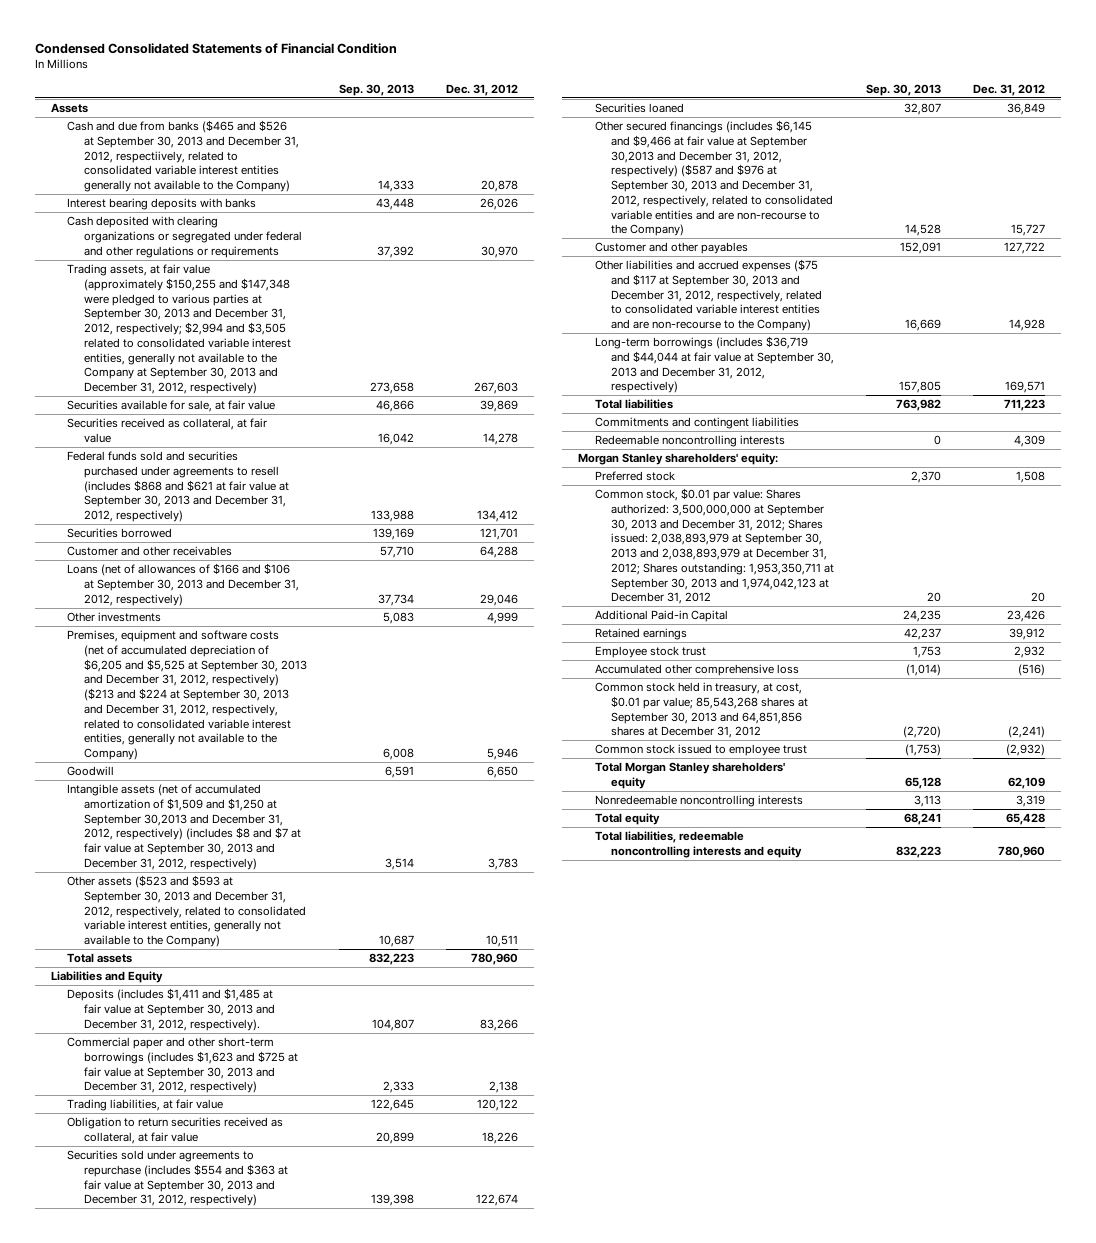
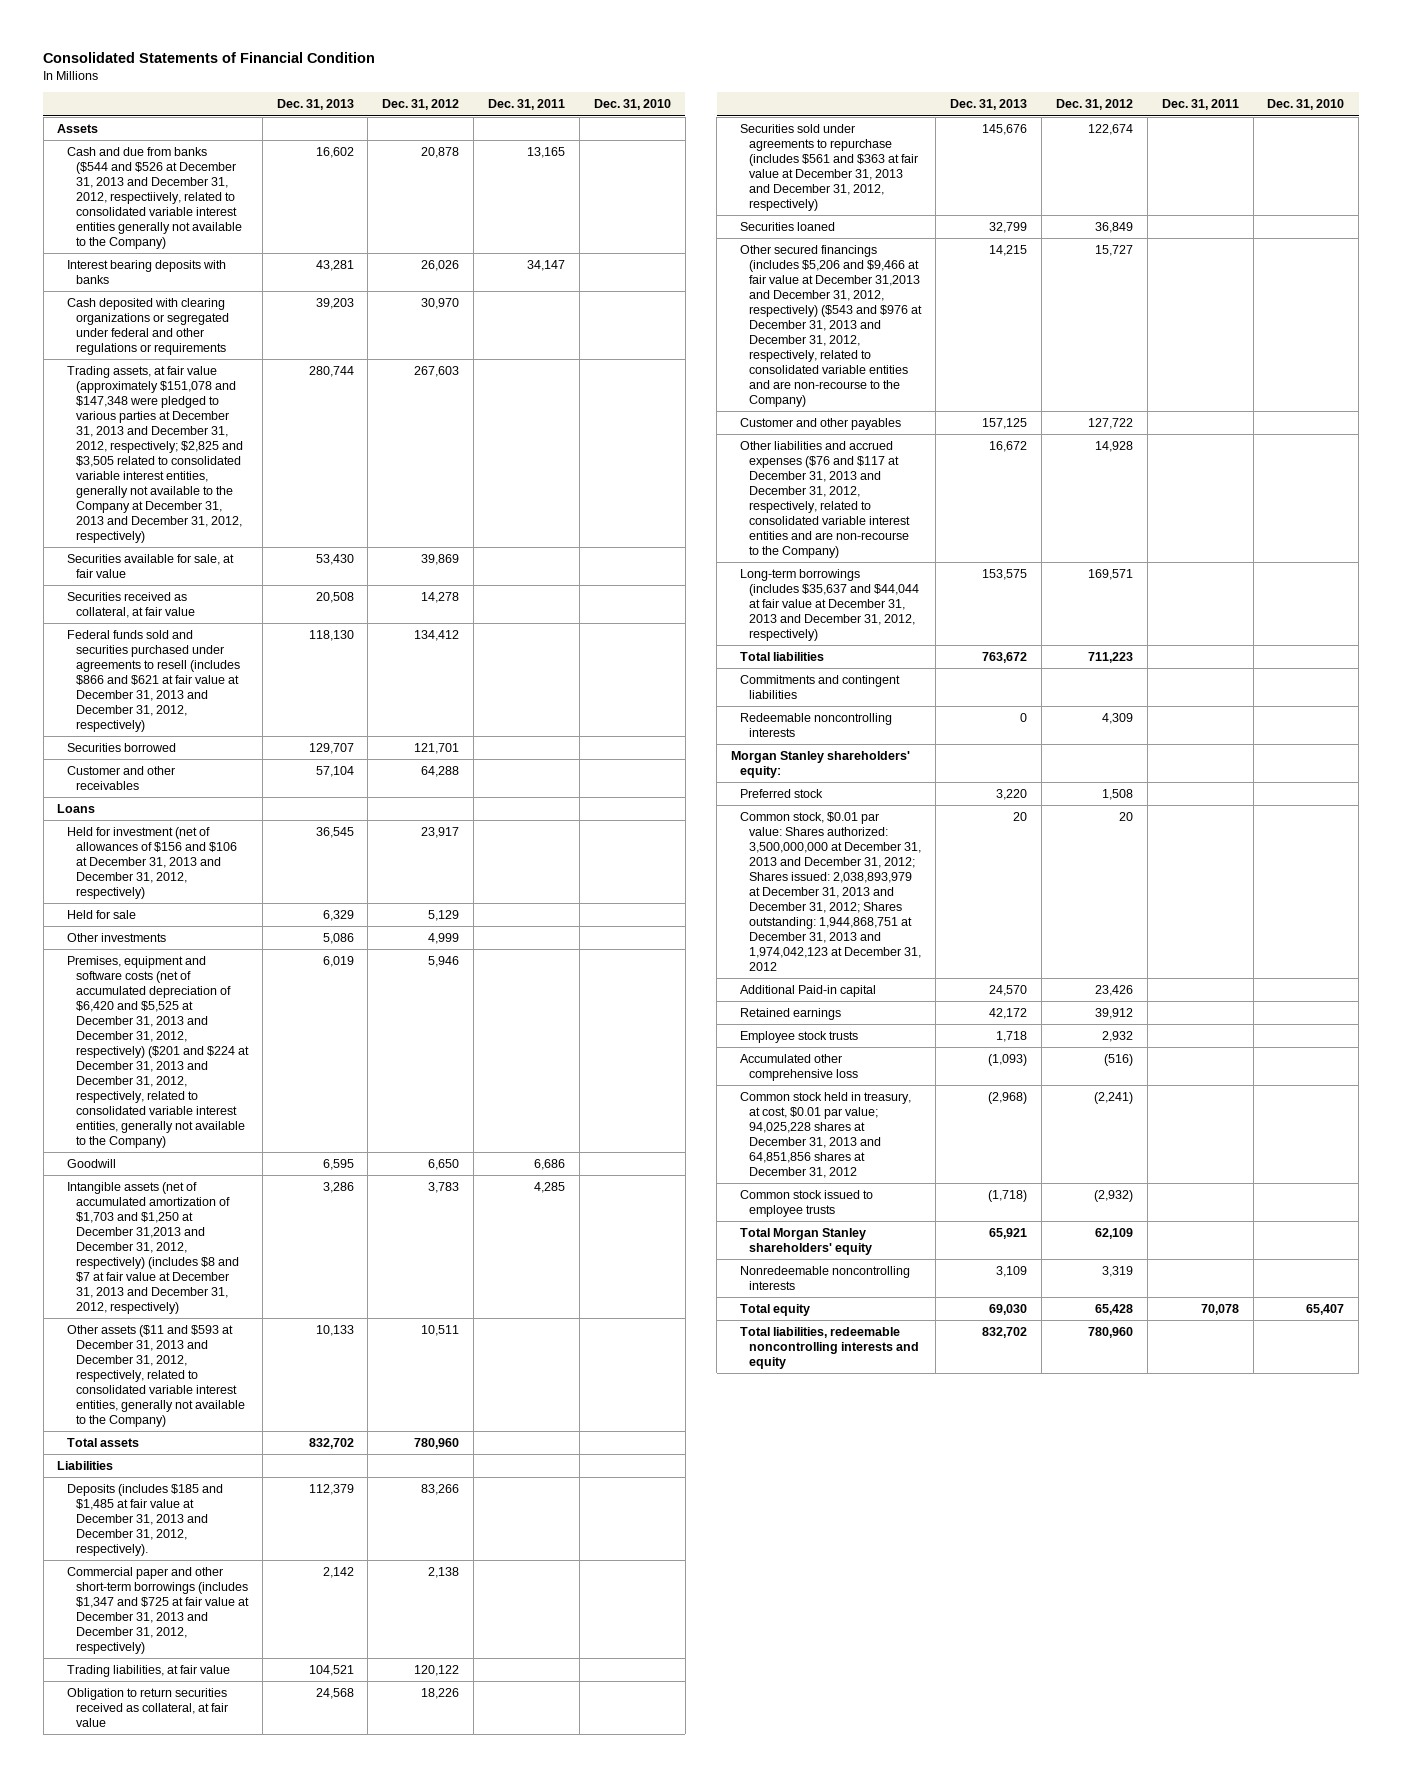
[35,42,398,54] Condensed Consolidated Statements of Financial Condition -> [43,51,376,63] Consolidated Statements of Financial Condition
[338,83,414,96] Sep. 30, 2013 -> none
none -> [276,99,354,111] Dec. 31, 2013
none -> [488,99,566,111] Dec. 31, 2011
none -> [593,99,671,111] Dec. 31, 2010
[67,120,299,193] Cash and due from banks ($465 and $526 at September 30, 2013 and December 31, 2012, respectiively, related to consolidated variable interest entities generally not available to the Company) -> [66,147,242,249] Cash and due from banks ($544 and $526 at December 31, 2013 and December 31, 2012, respectiively, related to consolidated variable interest entities generally not available to the Company)
[67,264,291,395] Trading assets, at fair value (approximately $150,255 and $147,348 were pledged to various parties at September 30, 2013 and December 31, 2012, respectively; $2,994 and $3,505 related to consolidated variable interest entities, generally not available to the Company at September 30, 2013 and December 31, 2012, respectively) -> [66,366,243,543] Trading assets, at fair value (approximately $151,078 and $147,348 were pledged to various parties at December 31, 2013 and December 31, 2012, respectively; $2,825 and $3,505 related to consolidated variable interest entities, generally not available to the Company at December 31, 2013 and December 31, 2012, respectively)
[67,451,289,523] Federal funds sold and securities purchased under agreements to resell (includes $868 and $621 at fair value at September 30, 2013 and December 31, 2012, respectively) -> [66,630,240,732] Federal funds sold and securities purchased under agreements to resell (includes $866 and $621 at fair value at December 31, 2013 and December 31, 2012, respectively)
none -> [57,804,96,814] Loans
[67,563,299,606] Loans (net of allowances of $166 and $106 at September 30, 2013 and December 31, 2012, respectively) -> [66,827,237,899] Held for investment (net of allowances of $156 and $106 at December 31, 2013 and December 31, 2012, respectively)
[479,593,518,606] 29,046 -> [421,827,460,839] 23,917
none -> [66,910,136,920] Held for sale
[67,630,307,761] Premises, equipment and software costs (net of accumulated depreciation of $6,205 and $5,525 at September 30, 2013 and December 31, 2012, respectively) ($213 and $224 at September 30, 2013 and December 31, 2012, respectively, related to consolidated variable interest entities, generally not available to the Company) -> [66,956,249,1148] Premises, equipment and software costs (net of accumulated depreciation of $6,420 and $5,525 at December 31, 2013 and December 31, 2012, respectively) ($201 and $224 at December 31, 2013 and December 31, 2012, respectively, related to consolidated variable interest entities, generally not available to the Company)
[67,784,301,870] Intangible assets (net of accumulated amortization of $1,509 and $1,250 at September 30,2013 and December 31, 2012, respectively) (includes $8 and $7 at fair value at September 30, 2013 and December 31, 2012, respectively) -> [66,1182,239,1314] Intangible assets (net of accumulated amortization of $1,703 and $1,250 at December 31,2013 and December 31, 2012, respectively) (includes $8 and $7 at fair value at December 31, 2013 and December 31, 2012, respectively)
[67,875,306,948] Other assets ($523 and $593 at September 30, 2013 and December 31, 2012, respectively, related to consolidated variable interest entities, generally not available to the Company) -> [66,1325,245,1427] Other assets ($11 and $593 at December 31, 2013 and December 31, 2012, respectively, related to consolidated variable interest entities, generally not available to the Company)
[51,971,164,984] Liabilities and Equity -> none
none -> [57,1461,114,1471] Liabilities
[67,988,275,1031] Deposits (includes $1,411 and $1,485 at fair value at September 30, 2013 and December 31, 2012, respectively). -> [66,1484,223,1556] Deposits (includes $185 and $1,485 at fair value at December 31, 2013 and December 31, 2012, respectively).
[67,1037,298,1094] Commercial paper and other short-term borrowings (includes $1,623 and $725 at fair value at September 30, 2013 and December 31, 2012, respectively) -> [66,1567,249,1654] Commercial paper and other short-term borrowings (includes $1,347 and $725 at fair value at December 31, 2013 and December 31, 2012, respectively)
[67,1150,288,1207] Securities sold under agreements to repurchase (includes $554 and $363 at fair value at September 30, 2013 and December 31, 2012, respectively) -> [740,124,919,211] Securities sold under agreements to repurchase (includes $561 and $363 at fair value at December 31, 2013 and December 31, 2012, respectively)
[594,120,833,237] Other secured financings (includes $6,145 and $9,466 at fair value at September 30,2013 and December 31, 2012, respectively) ($587 and $976 at September 30, 2013 and December 31, 2012, respectively, related to consolidated variable entities and are non-recourse to the Company) -> [740,245,923,407] Other secured financings (includes $5,206 and $9,466 at fair value at December 31,2013 and December 31, 2012, respectively) ($543 and $976 at December 31, 2013 and December 31, 2012, respectively, related to consolidated variable entities and are non-recourse to the Company)
[594,259,822,332] Other liabilities and accrued expenses ($75 and $117 at September 30, 2013 and December 31, 2012, respectively, related to consolidated variable interest entities and are non-recourse to the Company) -> [740,441,911,558] Other liabilities and accrued expenses ($76 and $117 at December 31, 2013 and December 31, 2012, respectively, related to consolidated variable interest entities and are non-recourse to the Company)
[594,336,834,394] Long-term borrowings (includes $36,719 and $44,044 at fair value at September 30, 2013 and December 31, 2012, respectively) -> [740,569,920,641] Long-term borrowings (includes $35,637 and $44,044 at fair value at December 31, 2013 and December 31, 2012, respectively)
[594,488,834,605] Common stock, $0.01 par value: Shares authorized: 3,500,000,000 at September 30, 2013 and December 31, 2012; Shares issued: 2,038,893,979 at September 30, 2013 and 2,038,893,979 at December 31, 2012; Shares outstanding: 1,953,350,711 at September 30, 2013 and 1,974,042,123 at December 31, 2012 -> [740,812,922,971] Common stock, $0.01 par value: Shares authorized: 3,500,000,000 at December 31, 2013 and December 31, 2012; Shares issued: 2,038,893,979 at December 31, 2013 and December 31, 2012; Shares outstanding: 1,944,868,751 at December 31, 2013 and 1,974,042,123 at December 31, 2012
[594,610,728,623] Additional Paid-in Capital -> [740,985,877,998] Additional Paid-in capital
[594,646,706,659] Employee stock trust -> [740,1031,859,1044] Employee stock trusts
[594,682,808,739] Common stock held in treasury, at cost, $0.01 par value; 85,543,268 shares at September 30, 2013 and 64,851,856 shares at December 31, 2012 -> [740,1092,912,1178] Common stock held in treasury, at cost, $0.01 par value; 94,025,228 shares at December 31, 2013 and 64,851,856 shares at December 31, 2012
[594,744,807,757] Common stock issued to employee trust -> [740,1190,874,1218] Common stock issued to employee trusts

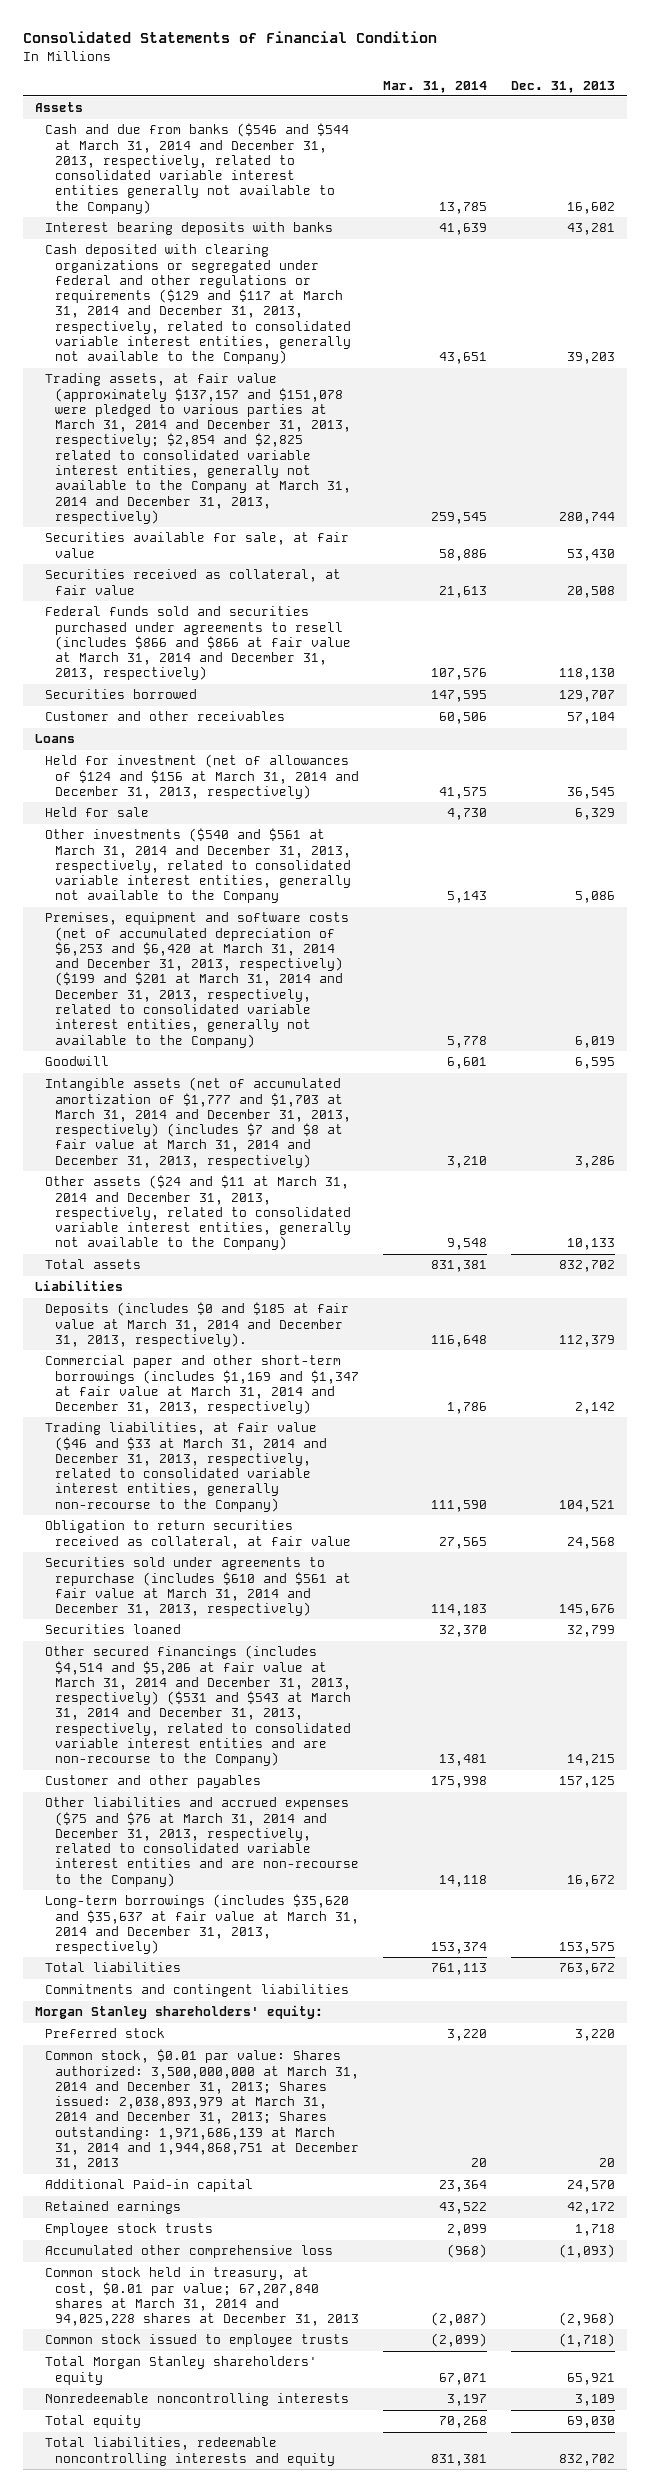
[382,99,460,111] Dec. 31, 2012 -> none
[488,99,566,111] Dec. 31, 2011 -> none
[593,99,671,111] Dec. 31, 2010 -> none
none -> [382,80,487,93] Mar. 31, 2014
[66,147,242,249] Cash and due from banks ($544 and $526 at December 31, 2013 and December 31, 2012, respectiively, related to consolidated variable interest entities generally not available to the Company) -> [44,123,349,214] Cash and due from banks ($546 and $544 at March 31, 2014 and December 31, 2013, respectively, related to consolidated variable interest entities generally not available to the Company)
[66,298,229,355] Cash deposited with clearing organizations or segregated under federal and other regulations or requirements -> [44,244,351,365] Cash deposited with clearing organizations or segregated under federal and other regulations or requirements ($129 and $117 at March 31, 2014 and December 31, 2013, respectively, related to consolidated variable interest entities, generally not available to the Company)
[66,366,243,543] Trading assets, at fair value (approximately $151,078 and $147,348 were pledged to various parties at December 31, 2013 and December 31, 2012, respectively; $2,825 and $3,505 related to consolidated variable interest entities, generally not available to the Company at December 31, 2013 and December 31, 2012, respectively) -> [44,373,351,524] Trading assets, at fair value (approximately $137,157 and $151,078 were pledged to various parties at March 31, 2014 and December 31, 2013, respectively; $2,854 and $2,825 related to consolidated variable interest entities, generally not available to the Company at March 31, 2014 and December 31, 2013, respectively)
[66,630,240,732] Federal funds sold and securities purchased under agreements to resell (includes $866 and $621 at fair value at December 31, 2013 and December 31, 2012, respectively) -> [44,606,351,681] Federal funds sold and securities purchased under agreements to resell (includes $866 and $866 at fair value at March 31, 2014 and December 31, 2013, respectively)
[66,827,237,899] Held for investment (net of allowances of $156 and $106 at December 31, 2013 and December 31, 2012, respectively) -> [44,754,359,799] Held for investment (net of allowances of $124 and $156 at March 31, 2014 and December 31, 2013, respectively)
[66,933,166,943] Other investments -> [44,828,351,904] Other investments ($540 and $561 at March 31, 2014 and December 31, 2013, respectively, related to consolidated variable interest entities, generally not available to the Company
[66,956,249,1148] Premises, equipment and software costs (net of accumulated depreciation of $6,420 and $5,525 at December 31, 2013 and December 31, 2012, respectively) ($201 and $224 at December 31, 2013 and December 31, 2012, respectively, related to consolidated variable interest entities, generally not available to the Company) -> [44,912,349,1048] Premises, equipment and software costs (net of accumulated depreciation of $6,253 and $6,420 at March 31, 2014 and December 31, 2013, respectively) ($199 and $201 at March 31, 2014 and December 31, 2013, respectively, related to consolidated variable interest entities, generally not available to the Company)
[66,1182,239,1314] Intangible assets (net of accumulated amortization of $1,703 and $1,250 at December 31,2013 and December 31, 2012, respectively) (includes $8 and $7 at fair value at December 31, 2013 and December 31, 2012, respectively) -> [44,1077,351,1168] Intangible assets (net of accumulated amortization of $1,777 and $1,703 at March 31, 2014 and December 31, 2013, respectively) (includes $7 and $8 at fair value at March 31, 2014 and December 31, 2013, respectively)
[66,1325,245,1427] Other assets ($11 and $593 at December 31, 2013 and December 31, 2012, respectively, related to consolidated variable interest entities, generally not available to the Company) -> [44,1175,351,1251] Other assets ($24 and $11 at March 31, 2014 and December 31, 2013, respectively, related to consolidated variable interest entities, generally not available to the Company)
[66,1484,223,1556] Deposits (includes $185 and $1,485 at fair value at December 31, 2013 and December 31, 2012, respectively). -> [44,1302,349,1347] Deposits (includes $0 and $185 at fair value at March 31, 2014 and December 31, 2013, respectively).
[66,1567,249,1654] Commercial paper and other short-term borrowings (includes $1,347 and $725 at fair value at December 31, 2013 and December 31, 2012, respectively) -> [44,1355,359,1415] Commercial paper and other short-term borrowings (includes $1,169 and $1,347 at fair value at March 31, 2014 and December 31, 2013, respectively)
[66,1665,230,1678] Trading liabilities, at fair value -> [44,1422,327,1512] Trading liabilities, at fair value ($46 and $33 at March 31, 2014 and December 31, 2013, respectively, related to consolidated variable interest entities, generally non-recourse to the Company)
[740,124,919,211] Securities sold under agreements to repurchase (includes $561 and $363 at fair value at December 31, 2013 and December 31, 2012, respectively) -> [44,1557,351,1617] Securities sold under agreements to repurchase (includes $610 and $561 at fair value at March 31, 2014 and December 31, 2013, respectively)
[740,245,923,407] Other secured financings (includes $5,206 and $9,466 at fair value at December 31,2013 and December 31, 2012, respectively) ($543 and $976 at December 31, 2013 and December 31, 2012, respectively, related to consolidated variable entities and are non-recourse to the Company) -> [44,1645,351,1767] Other secured financings (includes $4,514 and $5,206 at fair value at March 31, 2014 and December 31, 2013, respectively) ($531 and $543 at March 31, 2014 and December 31, 2013, respectively, related to consolidated variable interest entities and are non-recourse to the Company)
[740,441,911,558] Other liabilities and accrued expenses ($76 and $117 at December 31, 2013 and December 31, 2012, respectively, related to consolidated variable interest entities and are non-recourse to the Company) -> [44,1797,359,1887] Other liabilities and accrued expenses ($75 and $76 at March 31, 2014 and December 31, 2013, respectively, related to consolidated variable interest entities and are non-recourse to the Company)
[740,569,920,641] Long-term borrowings (includes $35,637 and $44,044 at fair value at December 31, 2013 and December 31, 2012, respectively) -> [44,1894,359,1955] Long-term borrowings (includes $35,620 and $35,637 at fair value at March 31, 2014 and December 31, 2013, respectively)
[740,713,893,738] Redeemable noncontrolling interests -> none
[740,812,922,971] Common stock, $0.01 par value: Shares authorized: 3,500,000,000 at December 31, 2013 and December 31, 2012; Shares issued: 2,038,893,979 at December 31, 2013 and December 31, 2012; Shares outstanding: 1,944,868,751 at December 31, 2013 and 1,974,042,123 at December 31, 2012 -> [44,2049,359,2171] Common stock, $0.01 par value: Shares authorized: 3,500,000,000 at March 31, 2014 and December 31, 2013; Shares issued: 2,038,893,979 at March 31, 2014 and December 31, 2013; Shares outstanding: 1,971,686,139 at March 31, 2014 and 1,944,868,751 at December 31, 2013
[740,1092,912,1178] Common stock held in treasury, at cost, $0.01 par value; 94,025,228 shares at December 31, 2013 and 64,851,856 shares at December 31, 2012 -> [44,2267,359,2327] Common stock held in treasury, at cost, $0.01 par value; 67,207,840 shares at March 31, 2014 and 94,025,228 shares at December 31, 2013

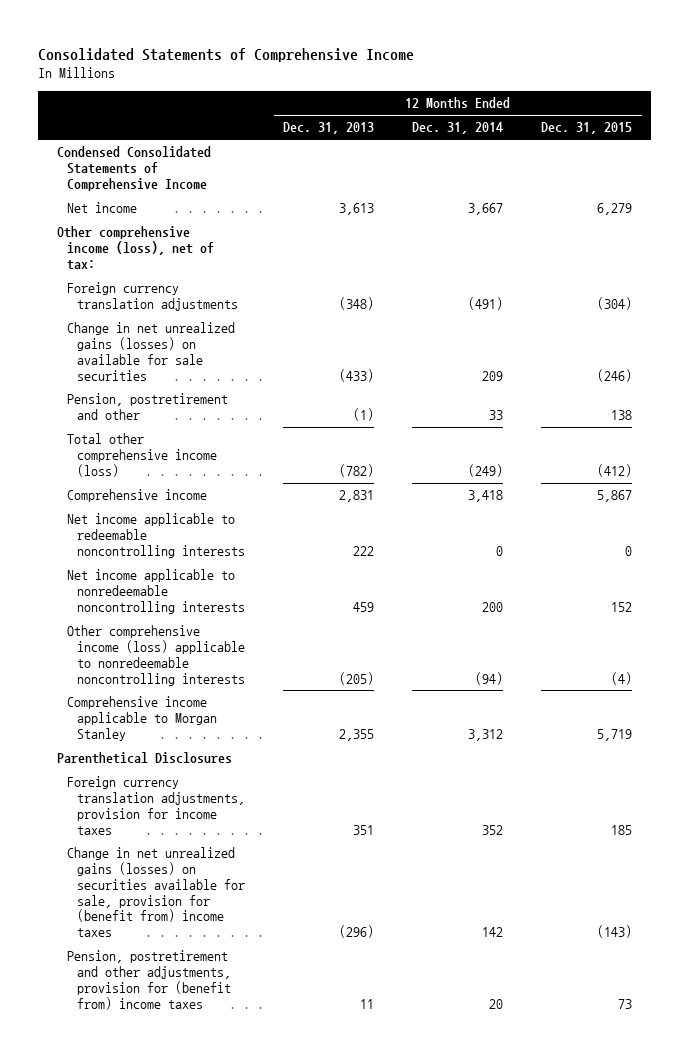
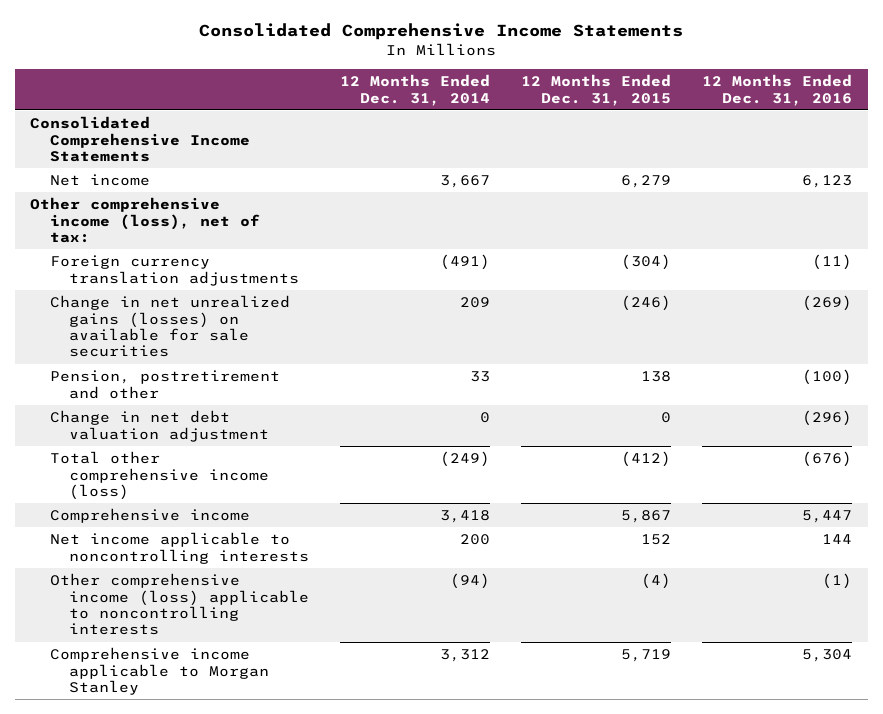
[37,48,414,63] Consolidated Statements of Comprehensive Income -> [199,23,684,41] Consolidated Comprehensive Income Statements
[283,122,375,135] Dec. 31, 2013 -> none
none -> [702,74,853,106] 12 Months Ended Dec. 31, 2016
[56,146,211,191] Condensed Consolidated Statements of Comprehensive Income -> [30,116,250,162] Consolidated Comprehensive Income Statements
none -> [49,410,269,442] Change in net debt valuation adjustment
[66,513,245,558] Net income applicable to redeemable noncontrolling interests -> none
[66,569,245,614] Net income applicable to nonredeemable noncontrolling interests -> [49,532,309,564] Net income applicable to noncontrolling interests
[66,625,245,686] Other comprehensive income (loss) applicable to nonredeemable noncontrolling interests -> [49,573,309,636] Other comprehensive income (loss) applicable to noncontrolling interests
[56,752,232,765] Parenthetical Disclosures -> none
[66,776,245,835] Foreign currency translation adjustments, provision for income taxes -> none
[66,847,245,938] Change in net unrealized gains (losses) on securities available for sale, provision for (benefit from) income taxes -> none
[66,950,231,1010] Pension, postretirement and other adjustments, provision for (benefit from) income taxes -> none

